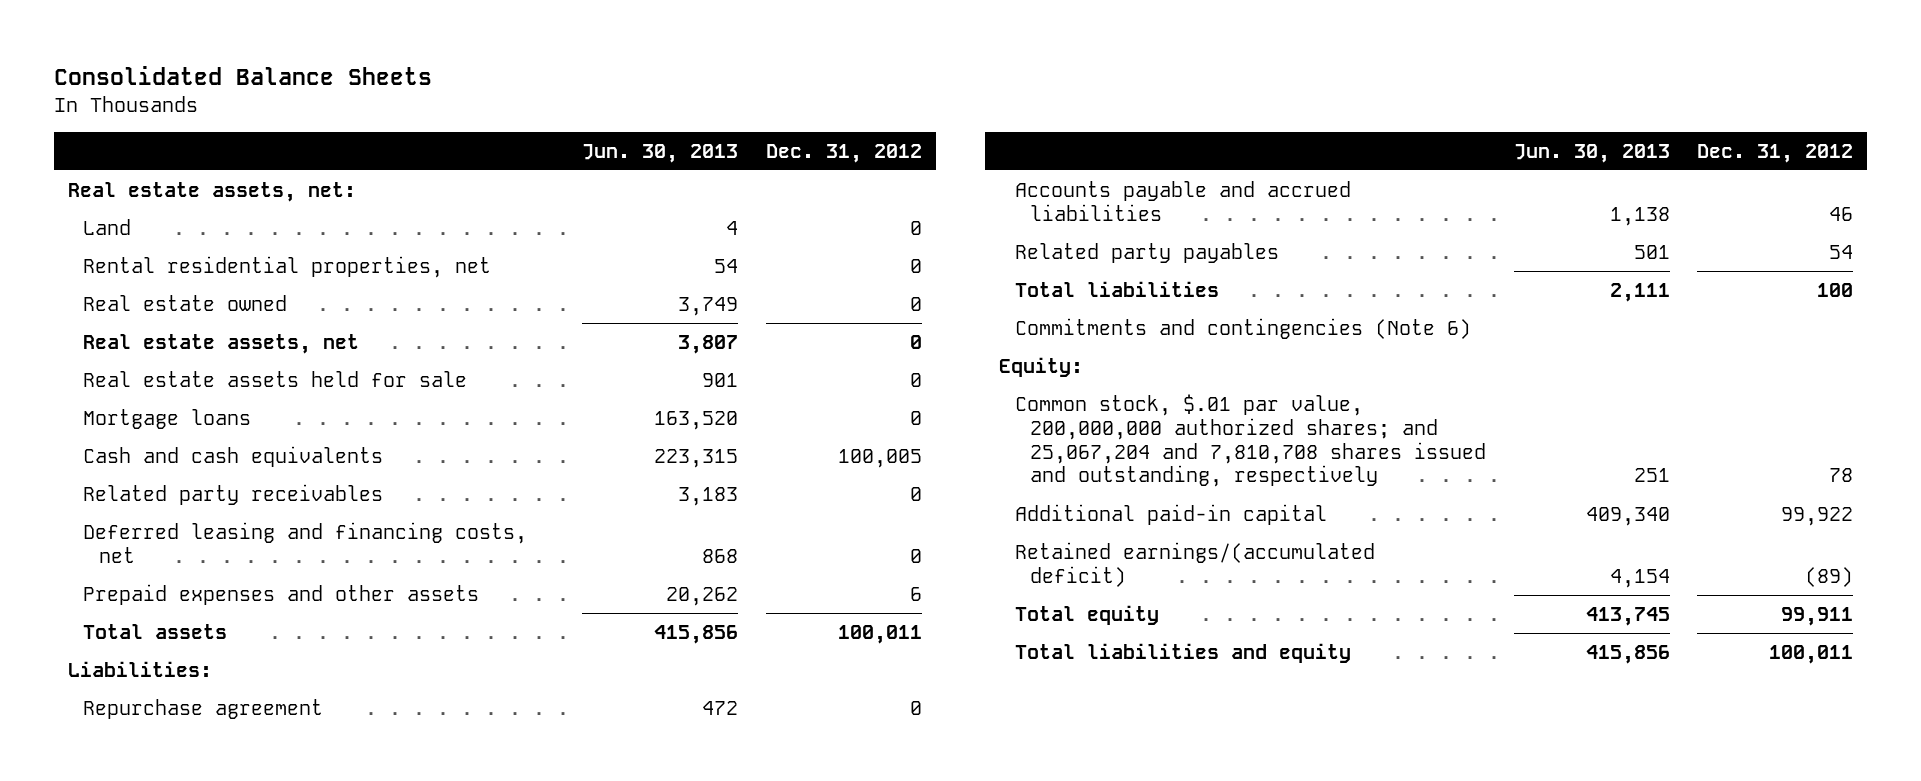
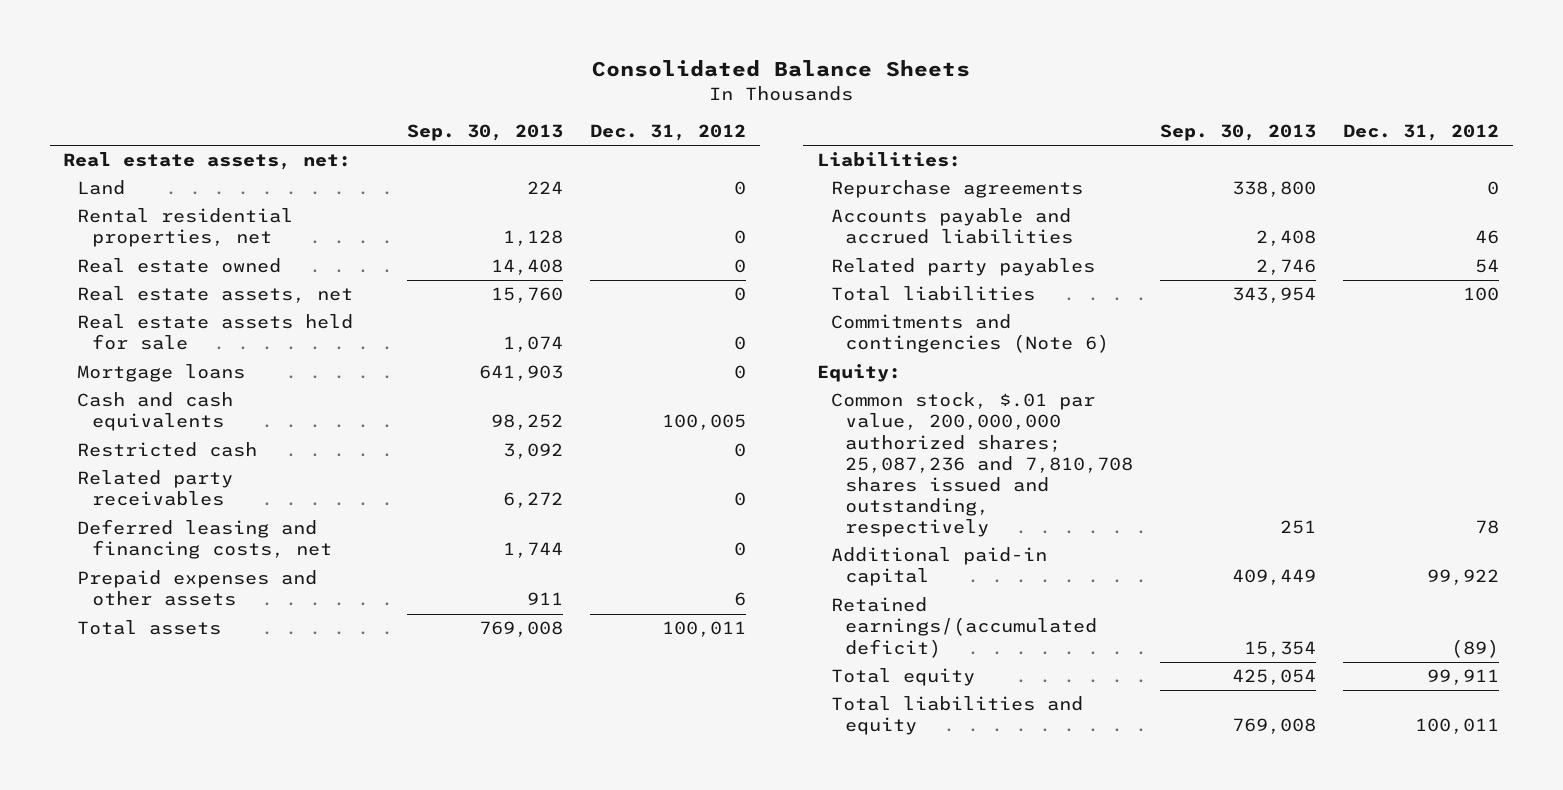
[582,143,739,163] Jun. 30, 2013 -> none
none -> [406,124,563,142] Sep. 30, 2013
none -> [77,442,258,458] Restricted cash
[83,699,324,720] Repurchase agreement -> [830,180,1083,199] Repurchase agreements
[1014,394,1486,488] Common stock, $.01 par value, 200,000,000 authorized shares; and 25,067,204 and 7,810,708 shares issued and outstanding, respectively -> [830,392,1133,538] Common stock, $.01 par value, 200,000,000 authorized shares; 25,087,236 and 7,810,708 shares issued and outstanding, respectively

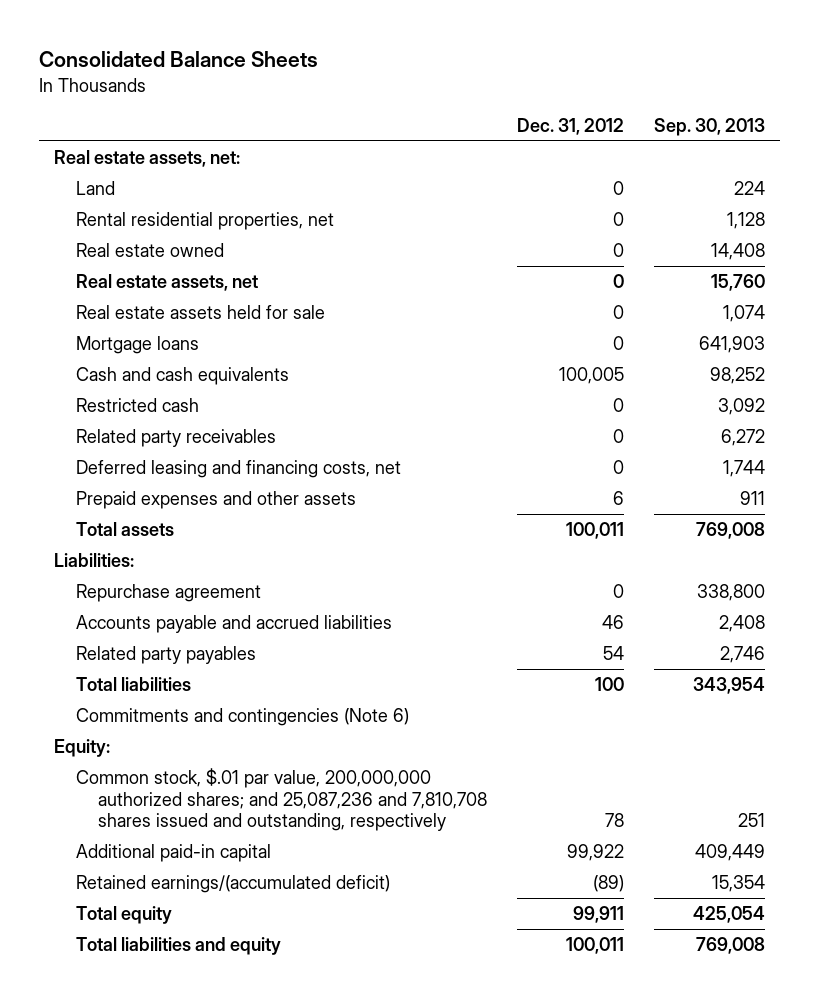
[830,180,1083,199] Repurchase agreements -> [76,583,262,602] Repurchase agreement
[830,392,1133,538] Common stock, $.01 par value, 200,000,000 authorized shares; 25,087,236 and 7,810,708 shares issued and outstanding, respectively -> [76,767,488,832] Common stock, $.01 par value, 200,000,000 authorized shares; and 25,087,236 and 7,810,708 shares issued and outstanding, respectively

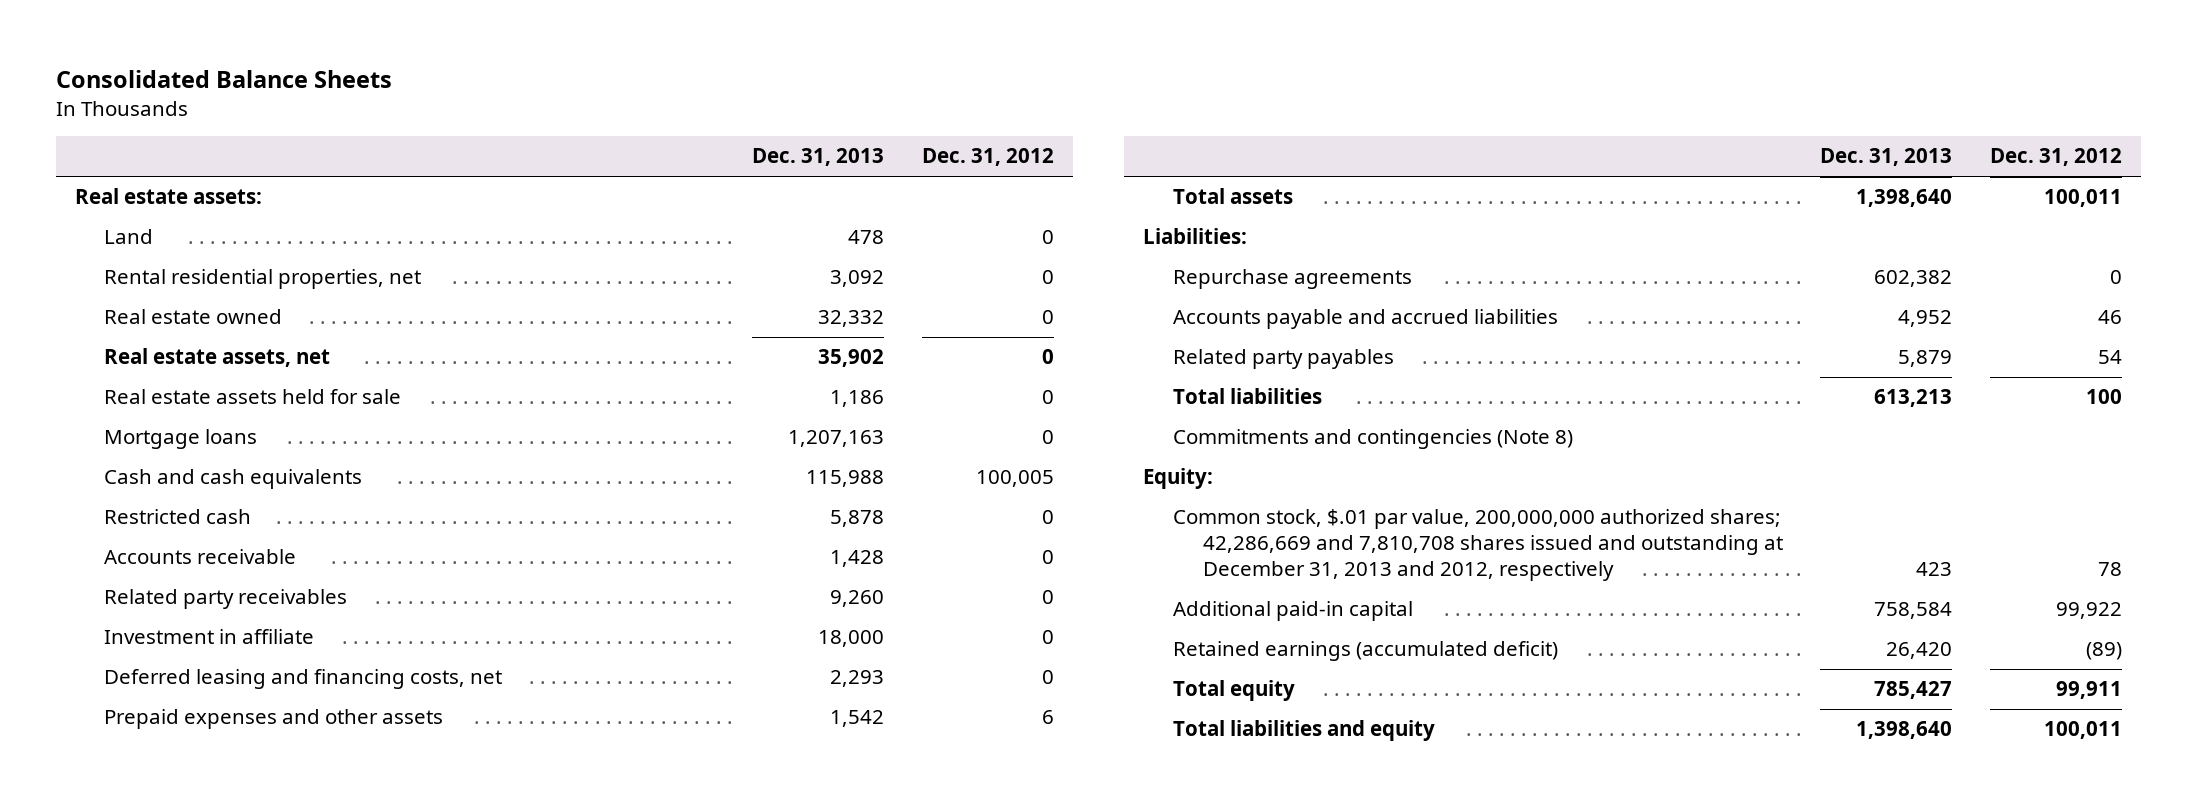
[654,118,766,137] Sep. 30, 2013 -> none
none -> [751,148,884,167] Dec. 31, 2013
[54,149,241,167] Real estate assets, net: -> [74,188,262,205] Real estate assets:
none -> [104,549,297,565] Accounts receivable
none -> [104,629,315,645] Investment in affiliate
[76,583,262,602] Repurchase agreement -> [1172,269,1412,290] Repurchase agreements
[76,707,410,726] Commitments and contingencies (Note 6) -> [1172,429,1573,450] Commitments and contingencies (Note 8)
[76,767,488,832] Common stock, $.01 par value, 200,000,000 authorized shares; and 25,087,236 and 7,810,708 shares issued and outstanding, respectively -> [1172,509,1783,582] Common stock, $.01 par value, 200,000,000 authorized shares; 42,286,669 and 7,810,708 shares issued and outstanding at December 31, 2013 and 2012, respectively
[76,874,391,893] Retained earnings/(accumulated deficit) -> [1172,641,1558,662] Retained earnings (accumulated deficit)

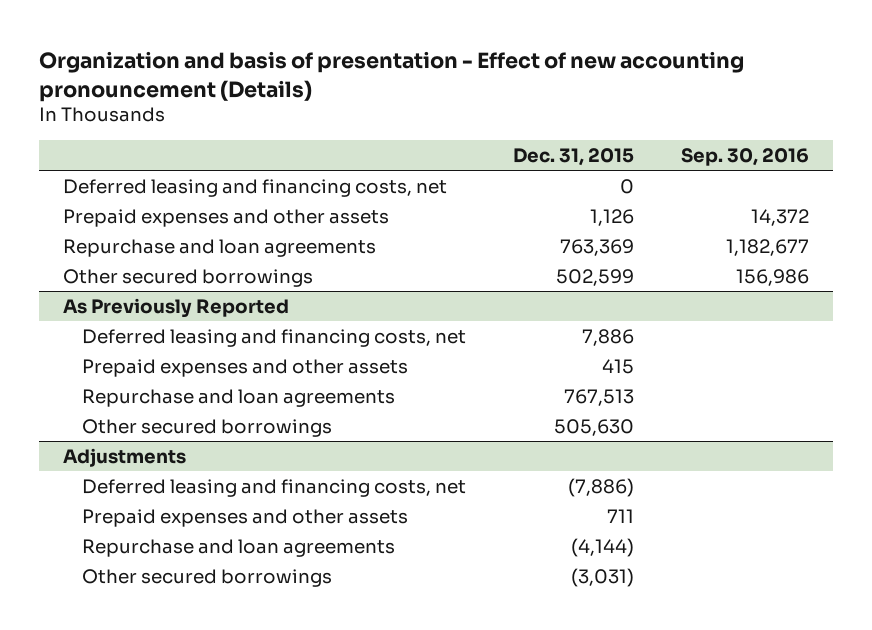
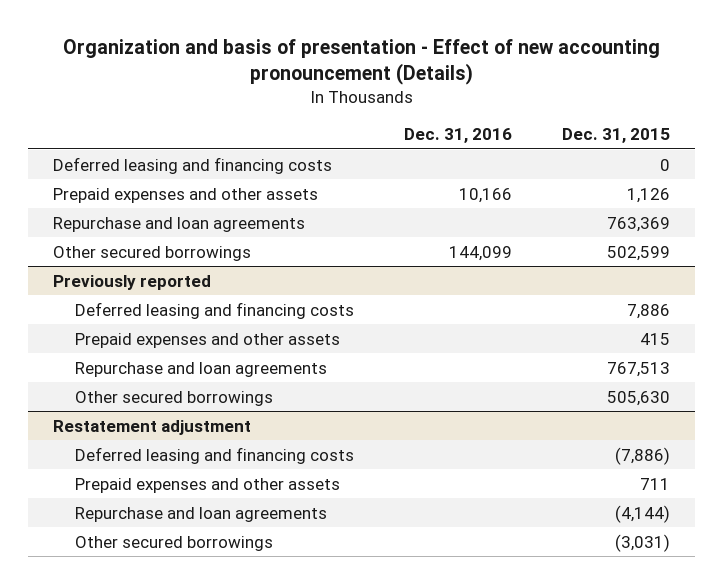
[681,147,810,166] Sep. 30, 2016 -> none
none -> [404,128,513,144] Dec. 31, 2016
[62,178,447,197] Deferred leasing and financing costs, net -> [52,156,332,174] Deferred leasing and financing costs
[62,297,289,318] As Previously Reported -> [52,274,211,290] Previously reported
[82,328,467,347] Deferred leasing and financing costs, net -> [74,301,354,319] Deferred leasing and financing costs
[62,447,186,467] Adjustments -> [52,419,251,435] Restatement adjustment
[82,478,467,497] Deferred leasing and financing costs, net -> [74,446,354,464] Deferred leasing and financing costs

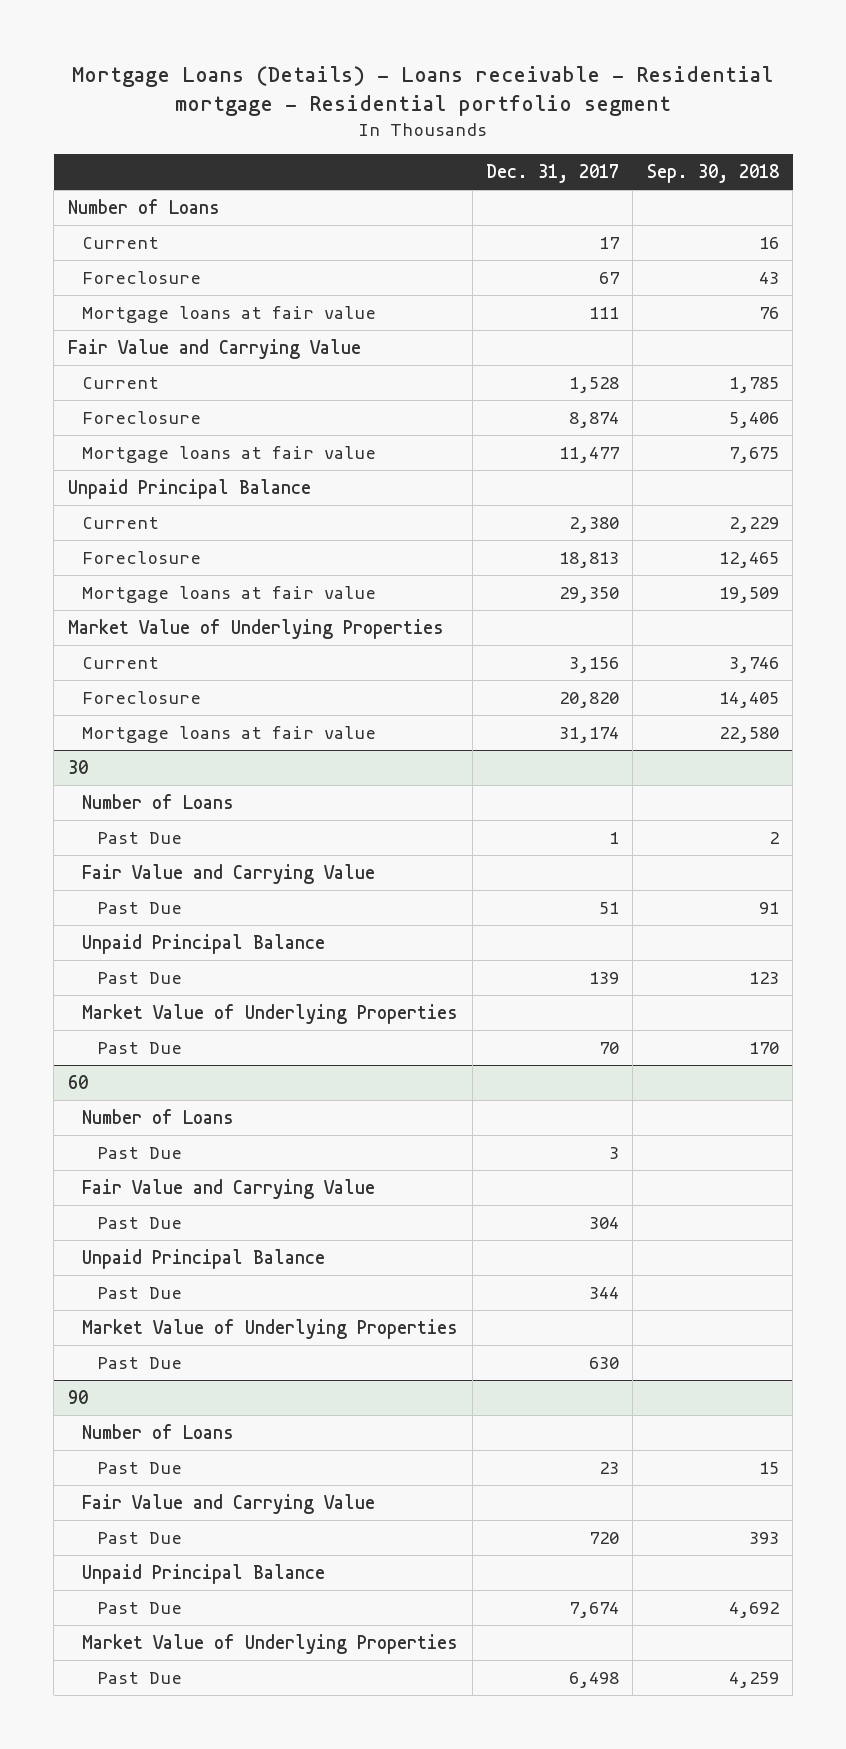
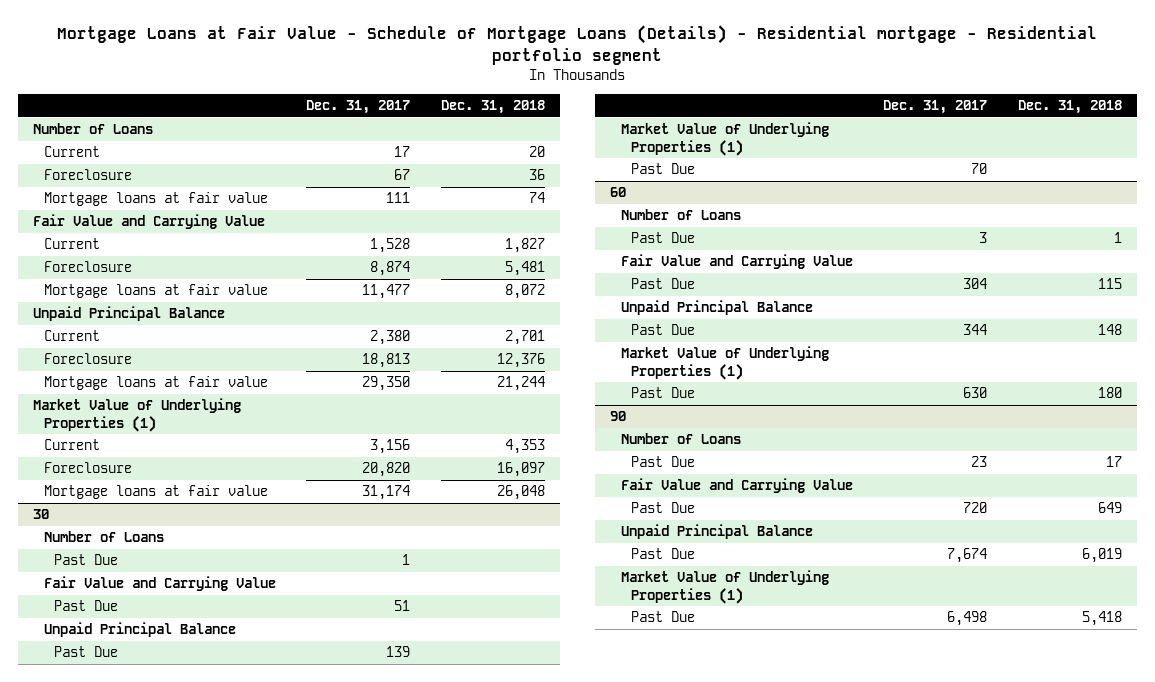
[72,66,774,116] Mortgage Loans (Details) - Loans receivable - Residential mortgage - Residential portfolio segment -> [57,25,1098,66] Mortgage Loans at Fair Value - Schedule of Mortgage Loans (Details) - Residential mortgage - Residential portfolio segment
[646,163,779,183] Sep. 30, 2018 -> none
none -> [440,100,545,115] Dec. 31, 2018
[67,618,444,639] Market Value of Underlying Properties -> [32,398,241,432] Market Value of Underlying Properties (1)
[82,1003,459,1024] Market Value of Underlying Properties -> [620,122,829,156] Market Value of Underlying Properties (1)
[82,1318,459,1339] Market Value of Underlying Properties -> [620,346,829,380] Market Value of Underlying Properties (1)
[82,1633,459,1654] Market Value of Underlying Properties -> [620,570,829,604] Market Value of Underlying Properties (1)

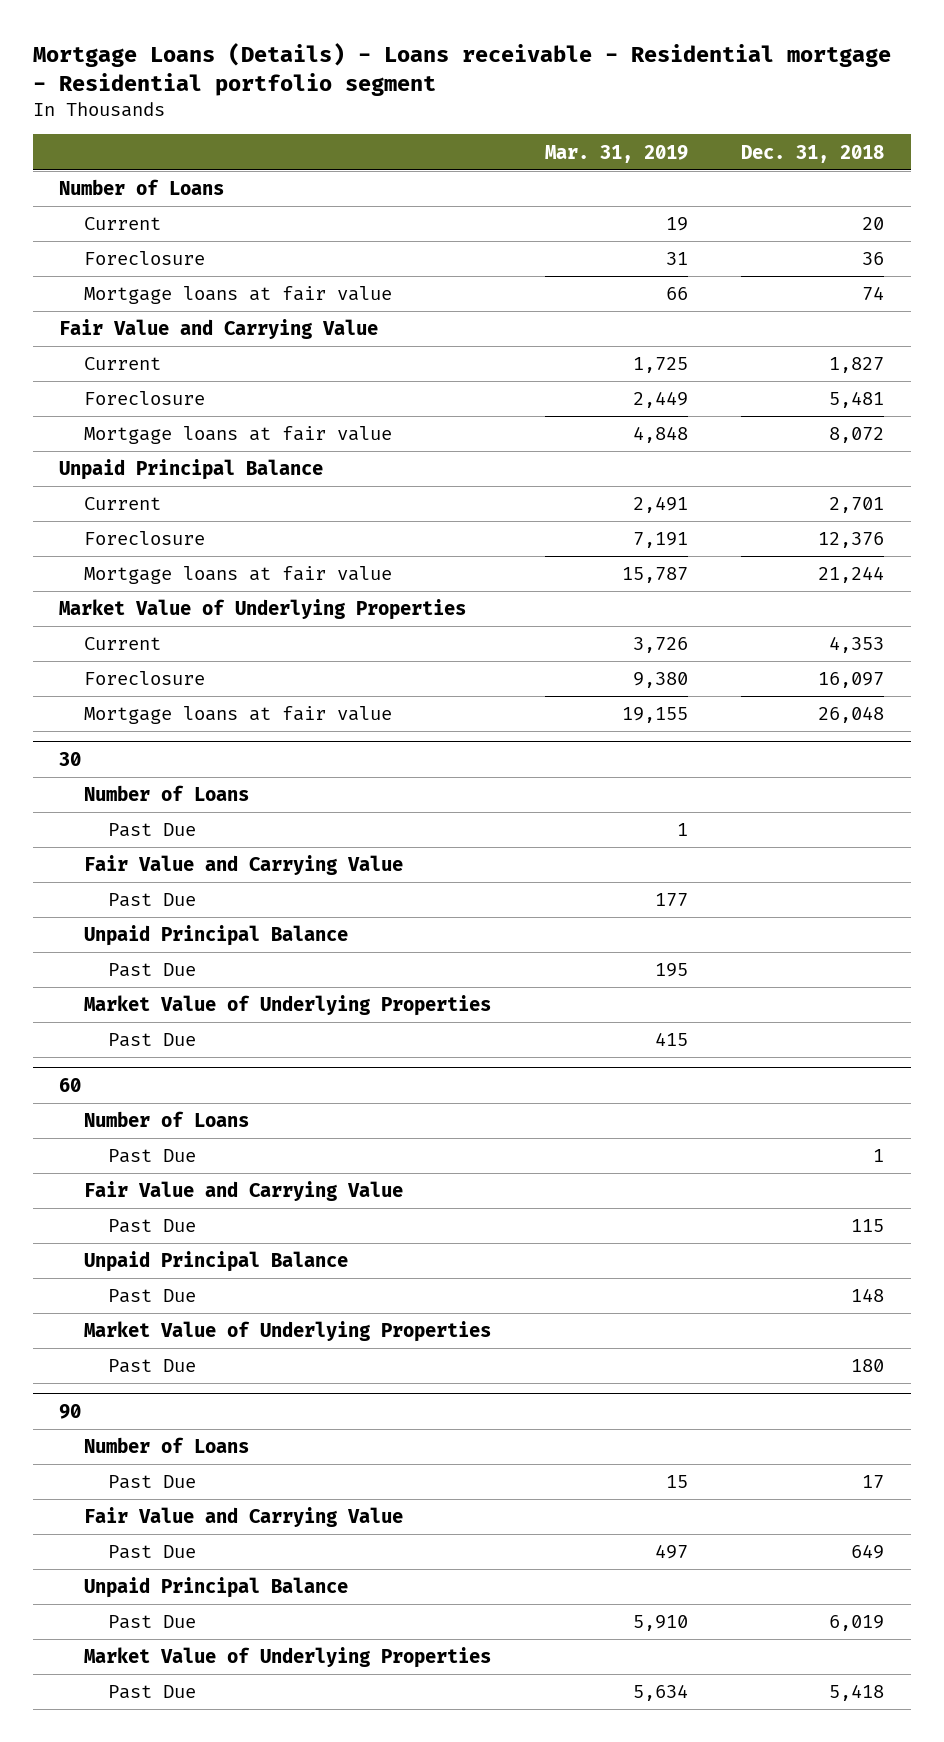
[57,25,1098,66] Mortgage Loans at Fair Value - Schedule of Mortgage Loans (Details) - Residential mortgage - Residential portfolio segment -> [32,42,891,96] Mortgage Loans (Details) - Loans receivable - Residential mortgage - Residential portfolio segment
[306,100,411,115] Dec. 31, 2017 -> none
none -> [544,144,688,163] Mar. 31, 2019
[32,398,241,432] Market Value of Underlying Properties (1) -> [59,599,467,621] Market Value of Underlying Properties
[620,122,829,156] Market Value of Underlying Properties (1) -> [83,995,491,1017] Market Value of Underlying Properties
[620,346,829,380] Market Value of Underlying Properties (1) -> [83,1321,491,1343] Market Value of Underlying Properties
[620,570,829,604] Market Value of Underlying Properties (1) -> [83,1647,491,1669] Market Value of Underlying Properties

